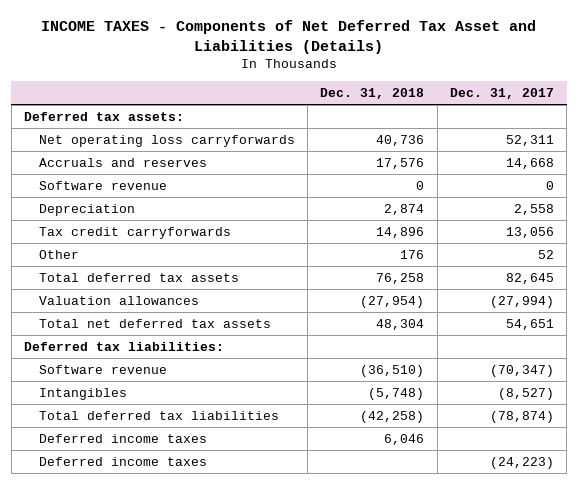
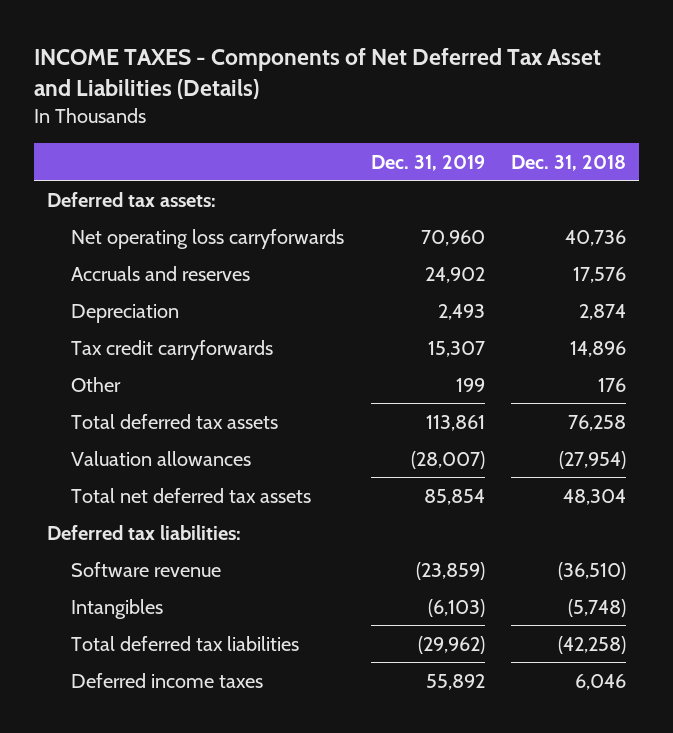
[449,88,554,100] Dec. 31, 2017 -> none
none -> [370,154,485,171] Dec. 31, 2019
[39,180,168,190] Software revenue -> none
[39,456,208,466] Deferred income taxes -> none

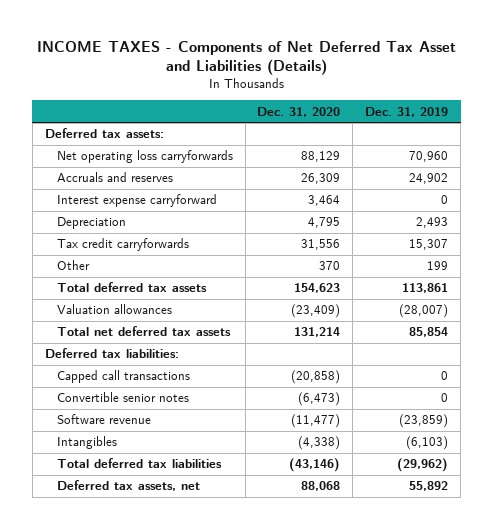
[510,154,626,171] Dec. 31, 2018 -> none
none -> [257,106,341,117] Dec. 31, 2020
none -> [56,194,217,208] Interest expense carryforward
none -> [56,370,190,384] Capped call transactions
none -> [56,392,189,403] Convertible senior notes
[71,672,264,688] Deferred income taxes -> [56,480,200,492] Deferred tax assets, net

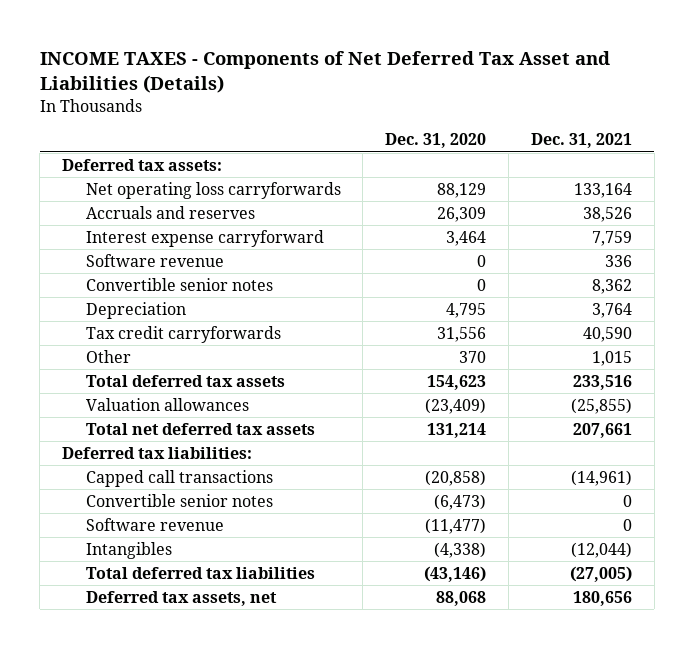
[365,106,449,117] Dec. 31, 2019 -> none
none -> [530,133,632,149] Dec. 31, 2021
none -> [85,253,224,267] Software revenue
none -> [85,277,273,291] Convertible senior notes

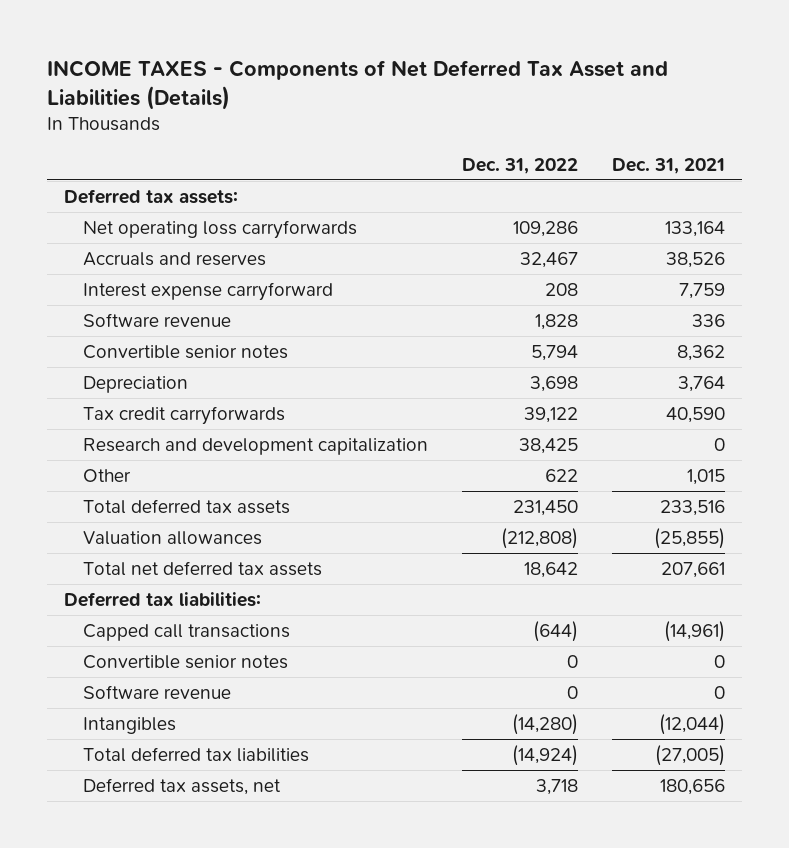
[385,133,487,149] Dec. 31, 2020 -> none
none -> [461,158,578,175] Dec. 31, 2022
none -> [82,437,428,455] Research and development capitalization

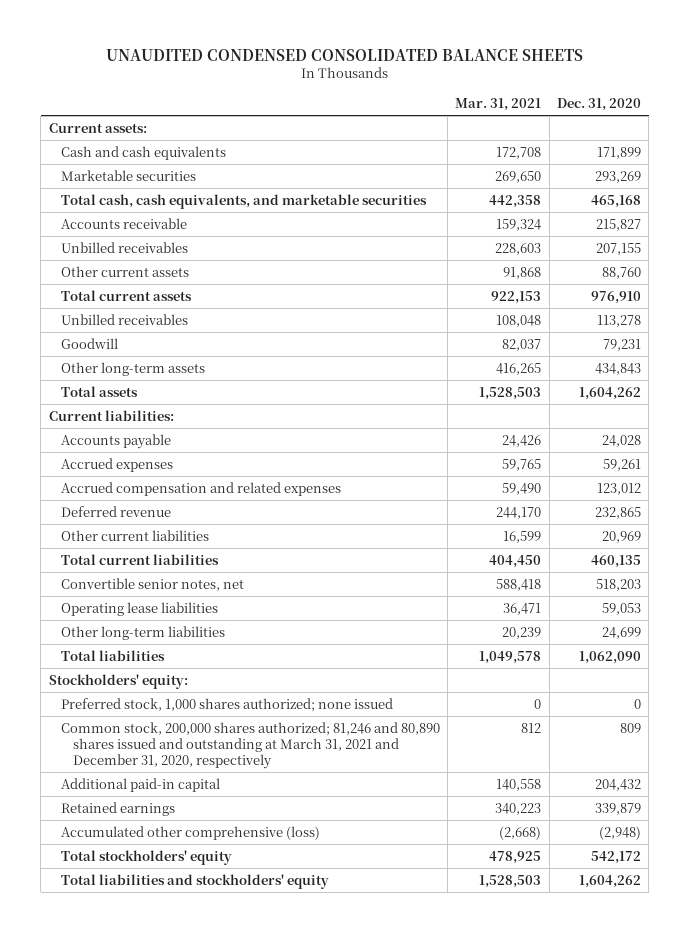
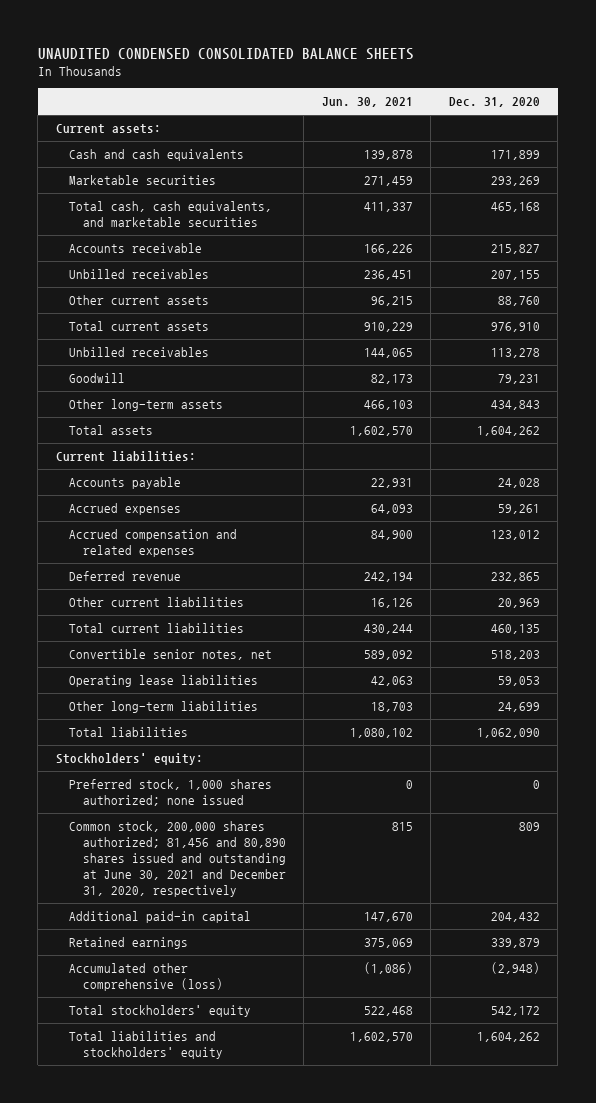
[455,97,542,111] Mar. 31, 2021 -> none
none -> [321,97,413,108] Jun. 30, 2021
[60,721,440,770] Common stock, 200,000 shares authorized; 81,246 and 80,890 shares issued and outstanding at March 31, 2021 and December 31, 2020, respectively -> [69,820,286,898] Common stock, 200,000 shares authorized; 81,456 and 80,890 shares issued and outstanding at June 30, 2021 and December 31, 2020, respectively

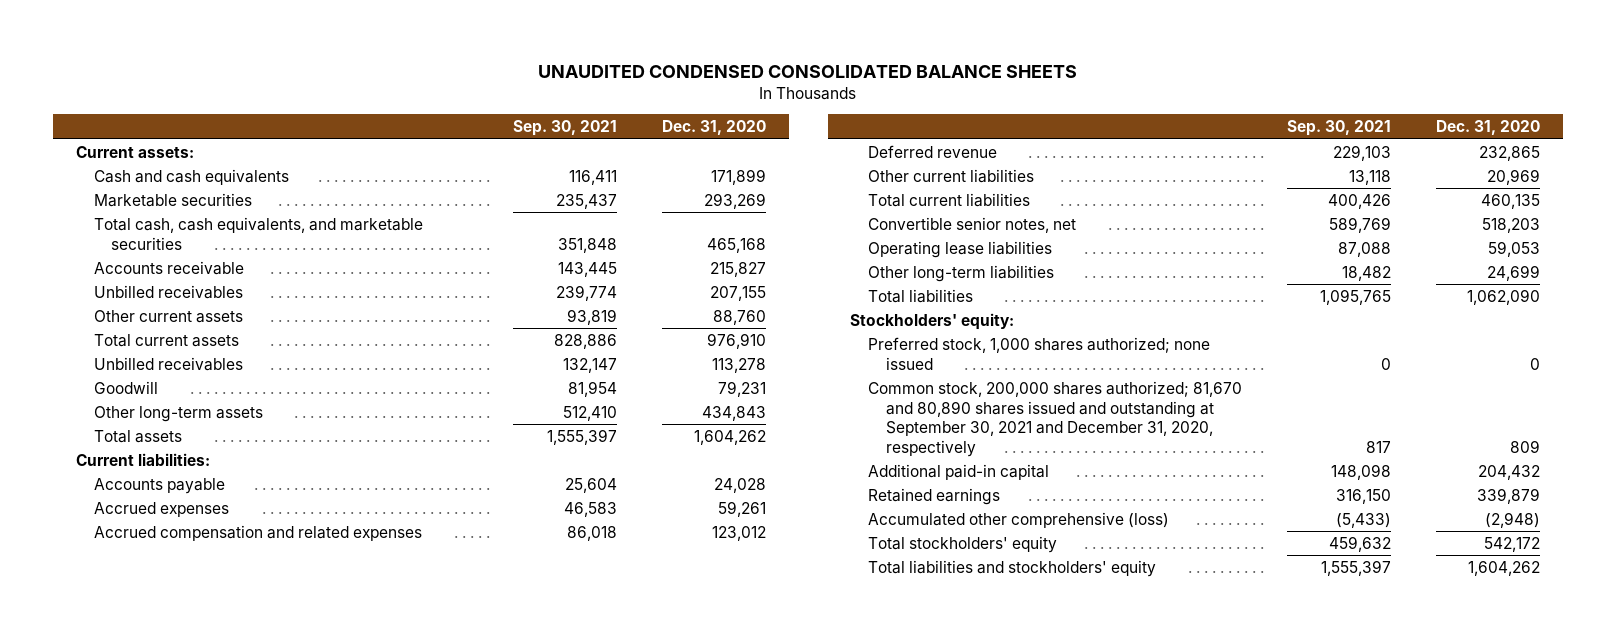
[321,97,413,108] Jun. 30, 2021 -> none
none -> [512,120,617,137] Sep. 30, 2021
[69,820,286,898] Common stock, 200,000 shares authorized; 81,456 and 80,890 shares issued and outstanding at June 30, 2021 and December 31, 2020, respectively -> [867,380,1242,457] Common stock, 200,000 shares authorized; 81,670 and 80,890 shares issued and outstanding at September 30, 2021 and December 31, 2020, respectively

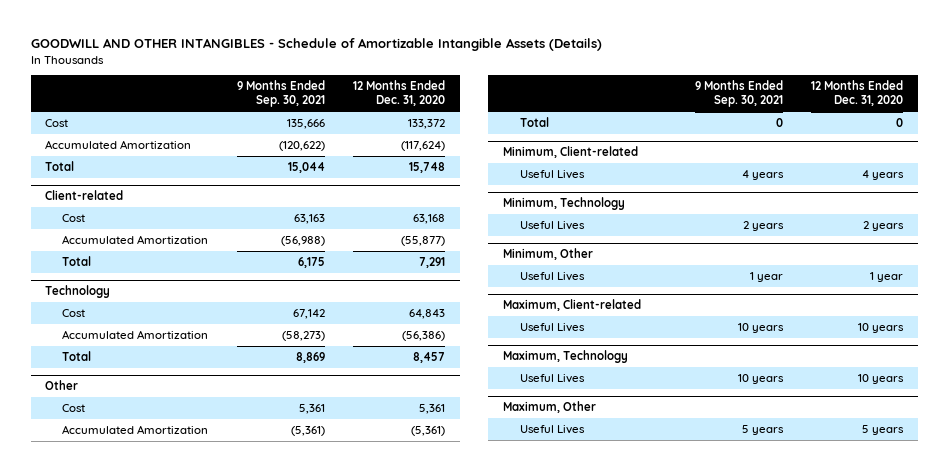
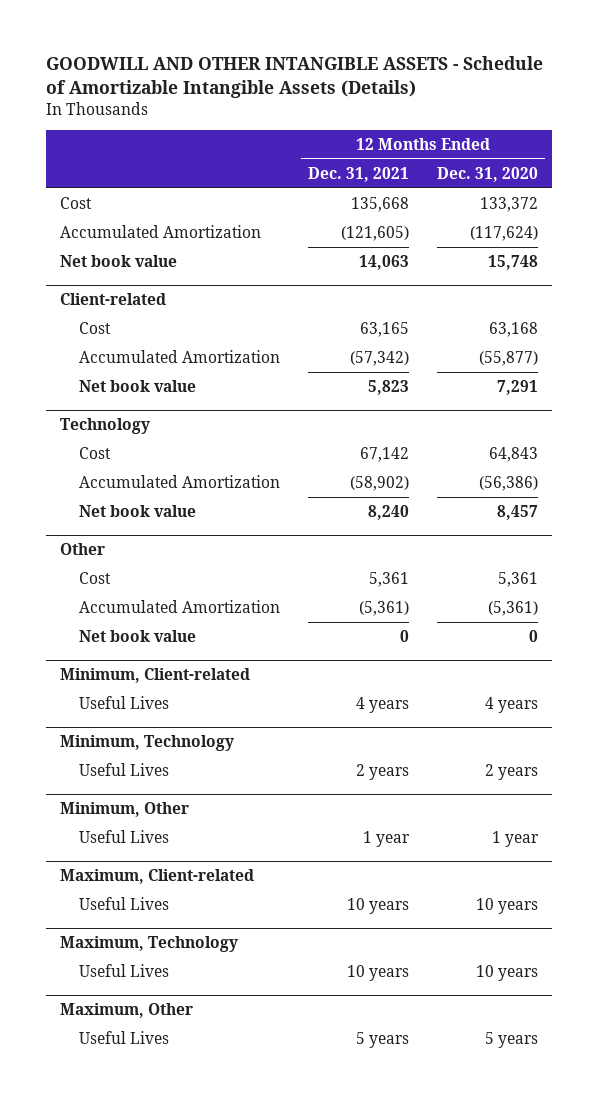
[30,38,602,52] GOODWILL AND OTHER INTANGIBLES - Schedule of Amortizable Intangible Assets (Details) -> [46,56,544,98] GOODWILL AND OTHER INTANGIBLE ASSETS - Schedule of Amortizable Intangible Assets (Details)
[236,80,325,108] 9 Months Ended Sep. 30, 2021 -> none
none -> [307,166,409,182] Dec. 31, 2021
[44,160,74,171] Total -> [60,254,178,267] Net book value
[61,255,91,266] Total -> [78,379,196,392] Net book value
[61,350,91,361] Total -> [78,504,196,517] Net book value
[519,116,549,127] Total -> [78,629,196,642] Net book value

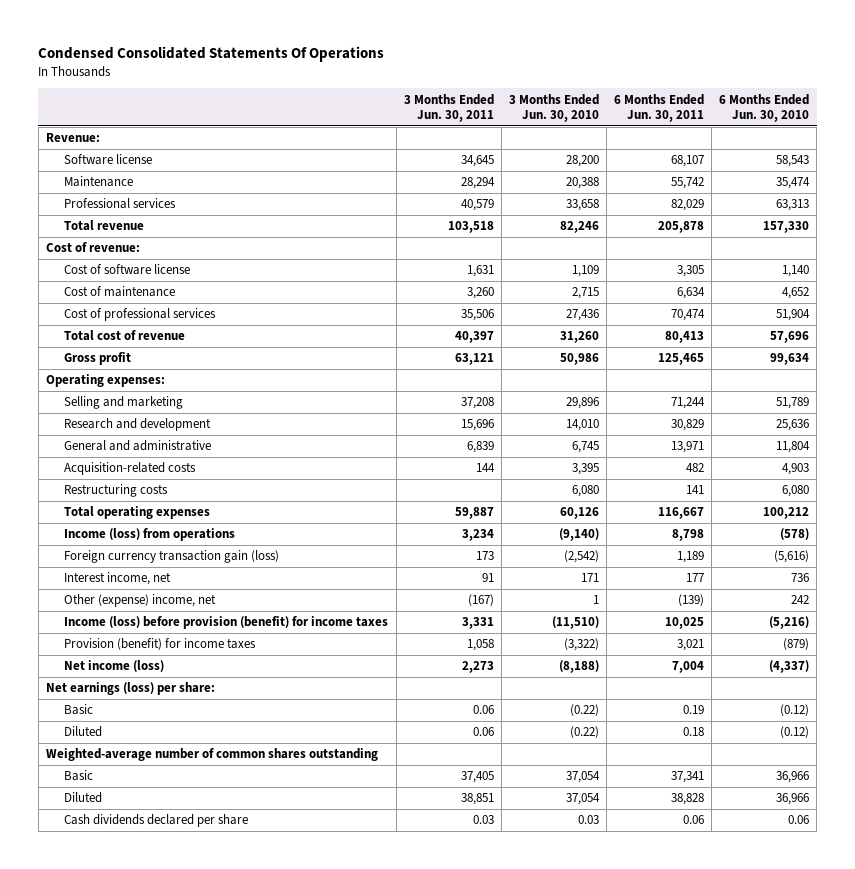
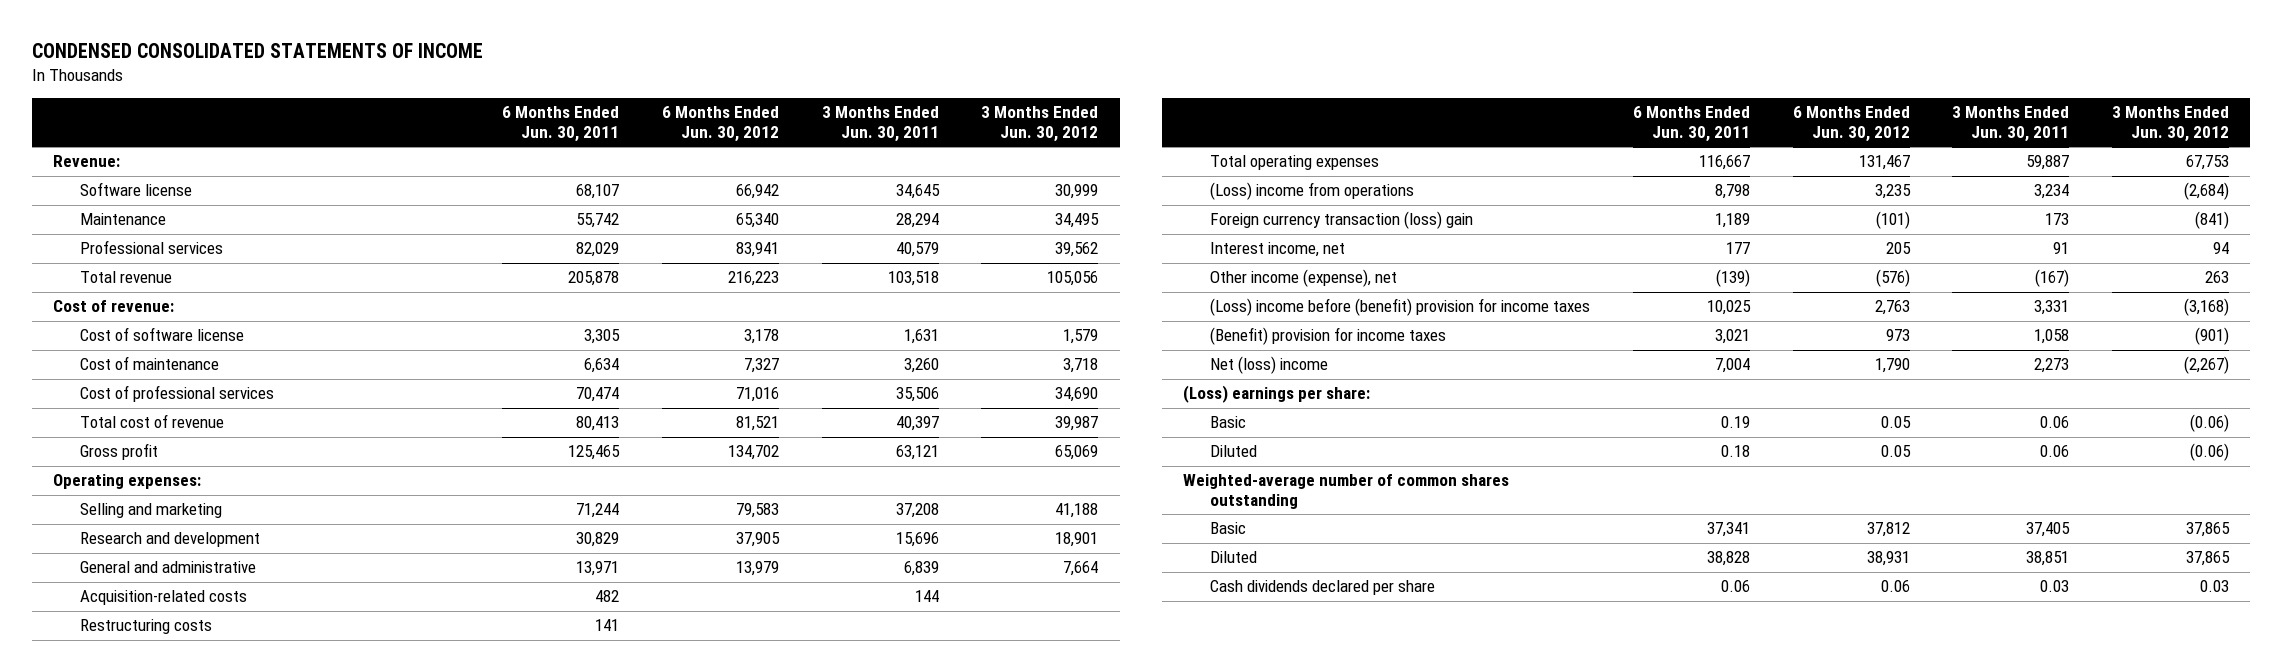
[38,46,385,63] Condensed Consolidated Statements Of Operations -> [31,42,483,58] CONDENSED CONSOLIDATED STATEMENTS OF INCOME
[508,93,599,122] 3 Months Ended Jun. 30, 2010 -> none
[719,93,810,122] 6 Months Ended Jun. 30, 2010 -> none
none -> [662,106,780,142] 6 Months Ended Jun. 30, 2012
none -> [981,106,1099,142] 3 Months Ended Jun. 30, 2012
[64,528,236,542] Income (loss) from operations -> [1210,182,1415,201] (Loss) income from operations
[64,550,280,564] Foreign currency transaction gain (loss) -> [1210,211,1474,230] Foreign currency transaction (loss) gain
[64,594,217,608] Other (expense) income, net -> [1210,269,1398,288] Other income (expense), net
[64,616,389,630] Income (loss) before provision (benefit) for income taxes -> [1210,298,1591,317] (Loss) income before (benefit) provision for income taxes
[64,638,257,651] Provision (benefit) for income taxes -> [1210,327,1447,346] (Benefit) provision for income taxes
[64,660,165,673] Net income (loss) -> [1210,356,1329,375] Net (loss) income
[45,682,215,696] Net earnings (loss) per share: -> [1183,385,1371,404] (Loss) earnings per share:

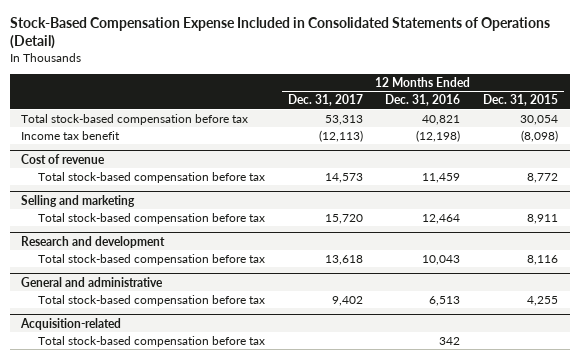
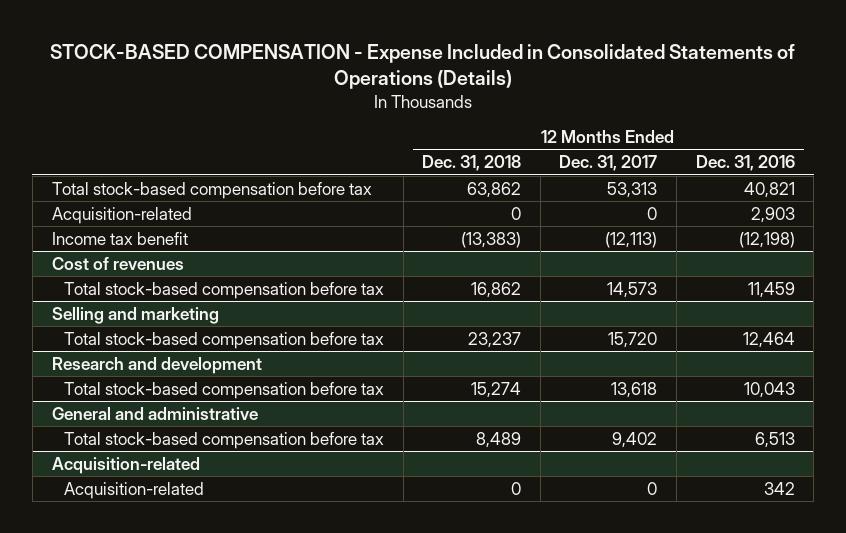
[9,17,550,50] Stock-Based Compensation Expense Included in Consolidated Statements of Operations (Detail) -> [50,43,796,90] STOCK-BASED COMPENSATION - Expense Included in Consolidated Statements of Operations (Details)
[483,94,559,107] Dec. 31, 2015 -> none
none -> [422,155,522,172] Dec. 31, 2018
none -> [51,206,192,224] Acquisition-related
[21,153,106,164] Cost of revenue -> [51,256,184,270] Cost of revenues
[37,335,265,347] Total stock-based compensation before tax -> none
none -> [63,481,204,499] Acquisition-related

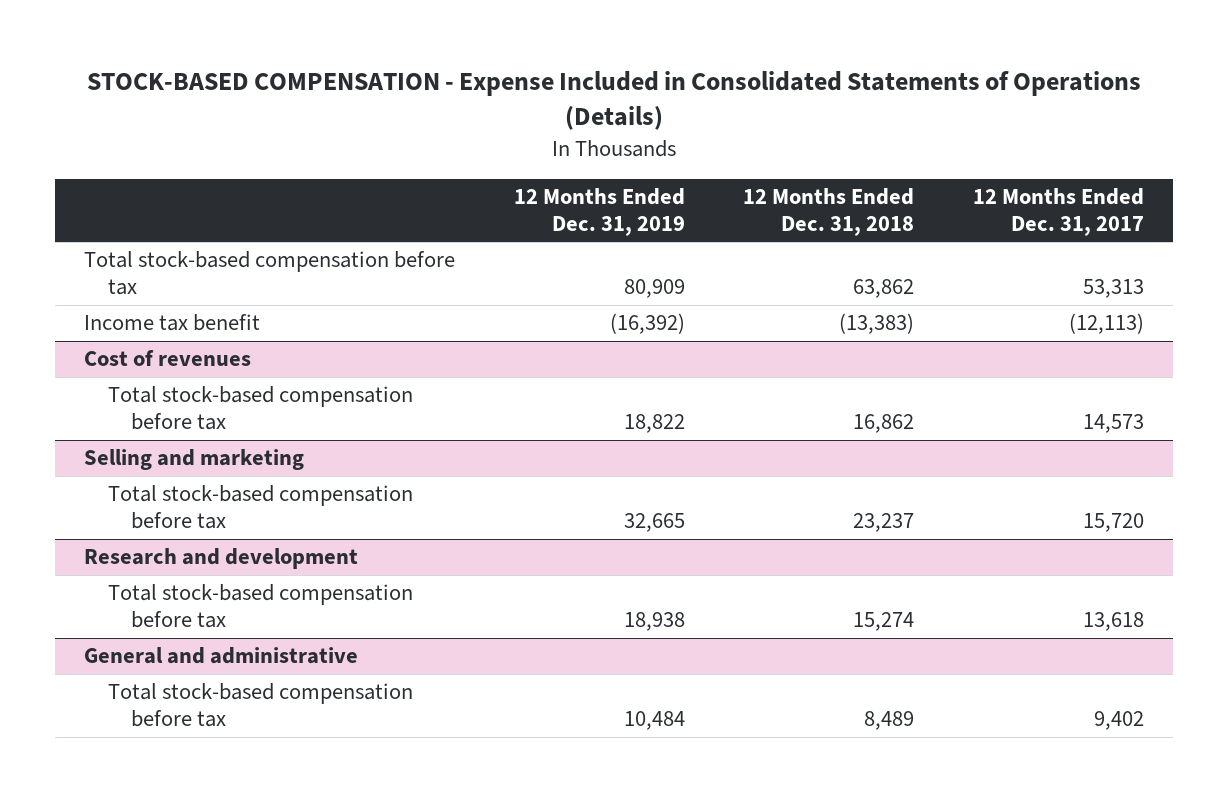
[695,155,795,172] Dec. 31, 2016 -> none
none -> [513,187,685,236] 12 Months Ended Dec. 31, 2019
[51,206,192,224] Acquisition-related -> none
[51,456,200,474] Acquisition-related -> none
[63,481,204,499] Acquisition-related -> none

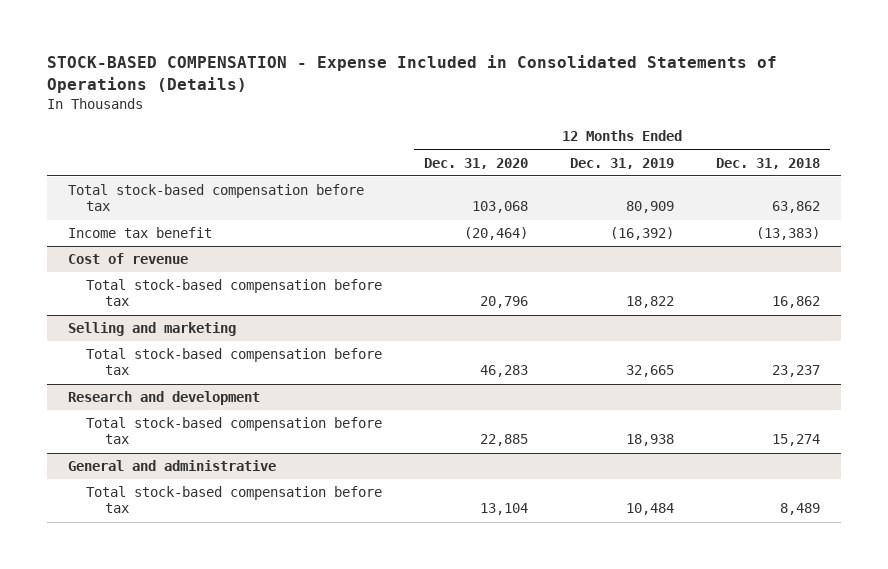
[972,187,1144,236] 12 Months Ended Dec. 31, 2017 -> none
none -> [424,157,529,169] Dec. 31, 2020
[84,350,252,367] Cost of revenues -> [67,253,188,265] Cost of revenue

